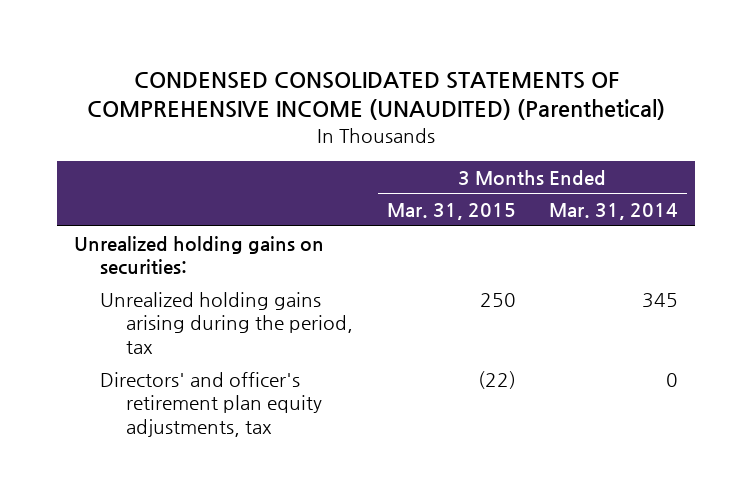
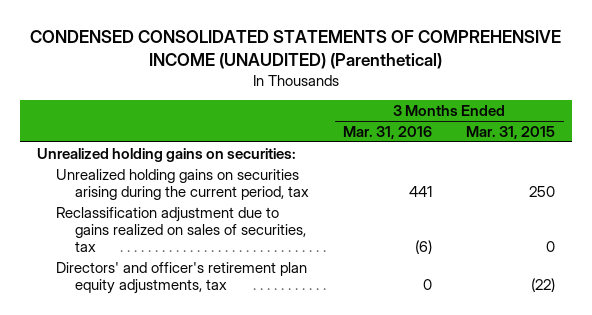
[549,203,679,221] Mar. 31, 2014 -> none
none -> [343,125,433,139] Mar. 31, 2016
[99,291,353,355] Unrealized holding gains arising during the period, tax -> [55,168,310,200] Unrealized holding gains on securities arising during the current period, tax
none -> [55,206,307,252] Reclassification adjustment due to gains realized on sales of securities, tax

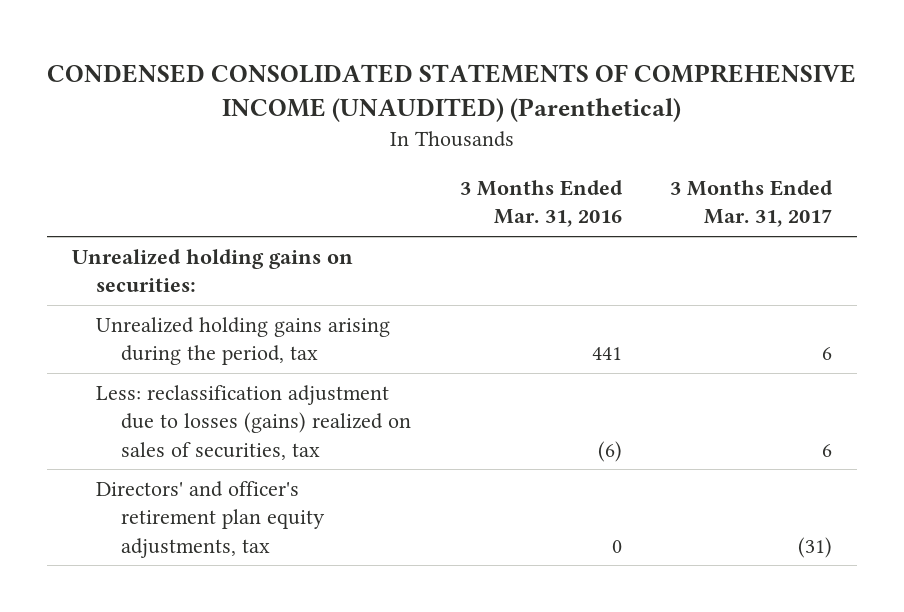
[466,125,556,139] Mar. 31, 2015 -> none
none -> [670,180,834,228] 3 Months Ended Mar. 31, 2017
[55,168,310,200] Unrealized holding gains on securities arising during the current period, tax -> [96,316,391,366] Unrealized holding gains arising during the period, tax
[55,206,307,252] Reclassification adjustment due to gains realized on sales of securities, tax -> [96,384,411,460] Less: reclassification adjustment due to losses (gains) realized on sales of securities, tax

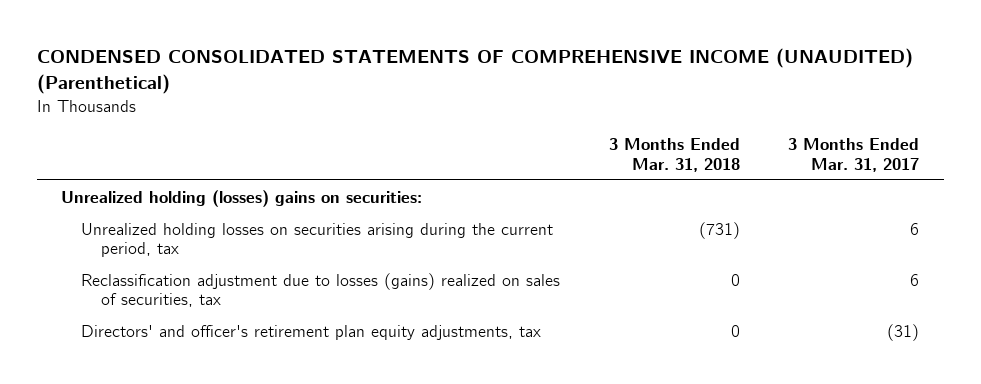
[459,180,623,228] 3 Months Ended Mar. 31, 2016 -> none
none -> [608,137,740,172] 3 Months Ended Mar. 31, 2018
[71,248,353,293] Unrealized holding gains on securities: -> [61,189,423,207] Unrealized holding (losses) gains on securities:
[96,316,391,366] Unrealized holding gains arising during the period, tax -> [81,222,554,258] Unrealized holding losses on securities arising during the current period, tax
[96,384,411,460] Less: reclassification adjustment due to losses (gains) realized on sales of securities, tax -> [81,272,561,308] Reclassification adjustment due to losses (gains) realized on sales of securities, tax

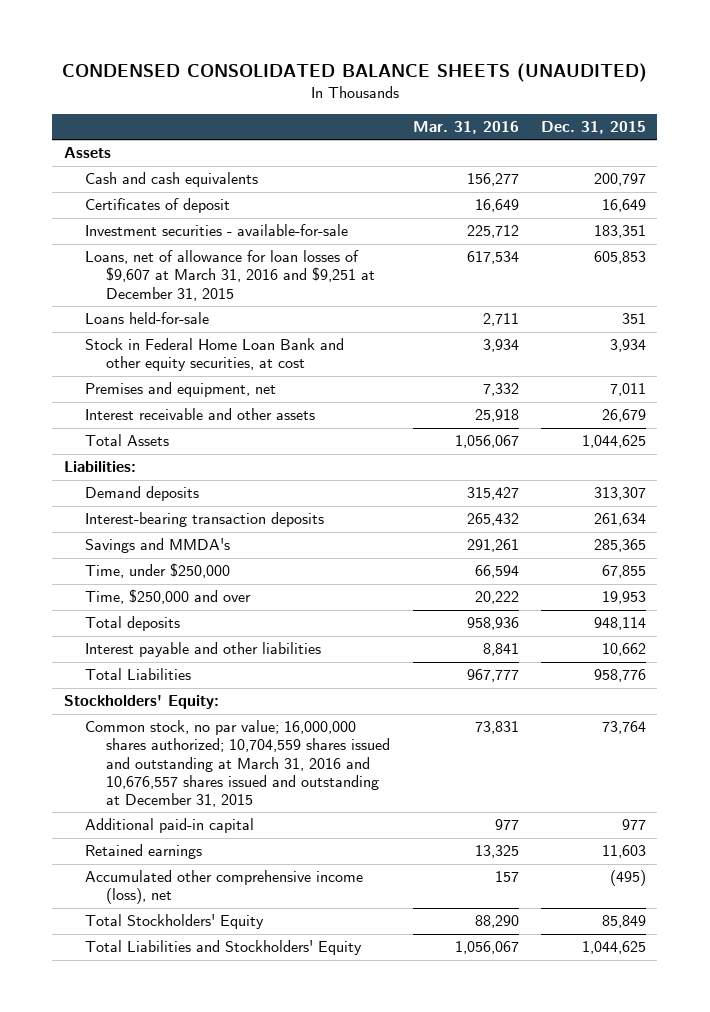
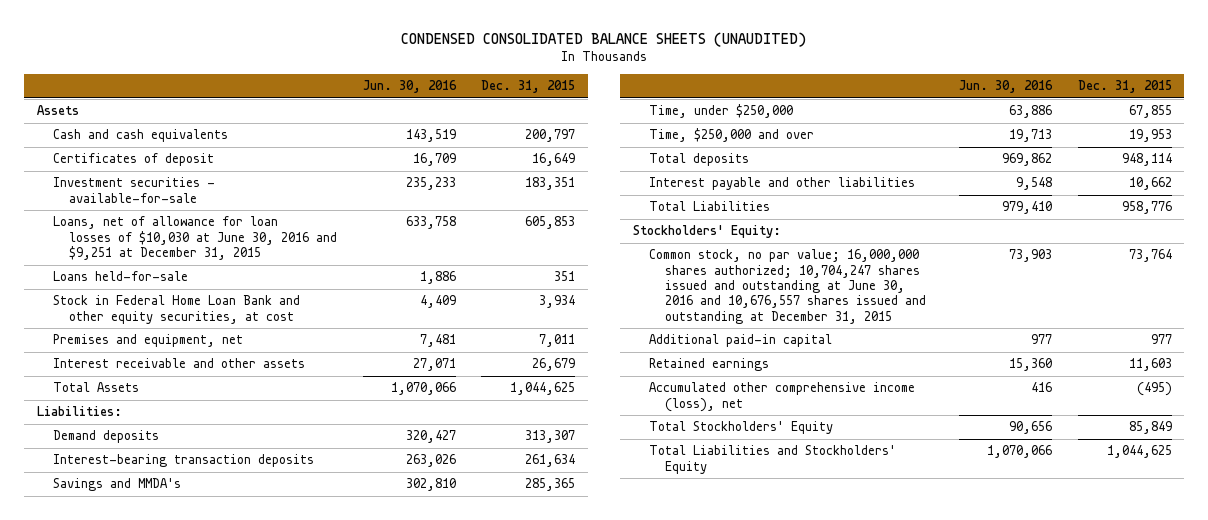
[412,121,519,135] Mar. 31, 2016 -> none
none -> [362,80,457,94] Jun. 30, 2016
[84,250,376,301] Loans, net of allowance for loan losses of $9,607 at March 31, 2016 and $9,251 at December 31, 2015 -> [52,216,338,261] Loans, net of allowance for loan losses of $10,030 at June 30, 2016 and $9,251 at December 31, 2015
[84,720,391,807] Common stock, no par value; 16,000,000 shares authorized; 10,704,559 shares issued and outstanding at March 31, 2016 and 10,676,557 shares issued and outstanding at December 31, 2015 -> [649,249,927,324] Common stock, no par value; 16,000,000 shares authorized; 10,704,247 shares issued and outstanding at June 30, 2016 and 10,676,557 shares issued and outstanding at December 31, 2015

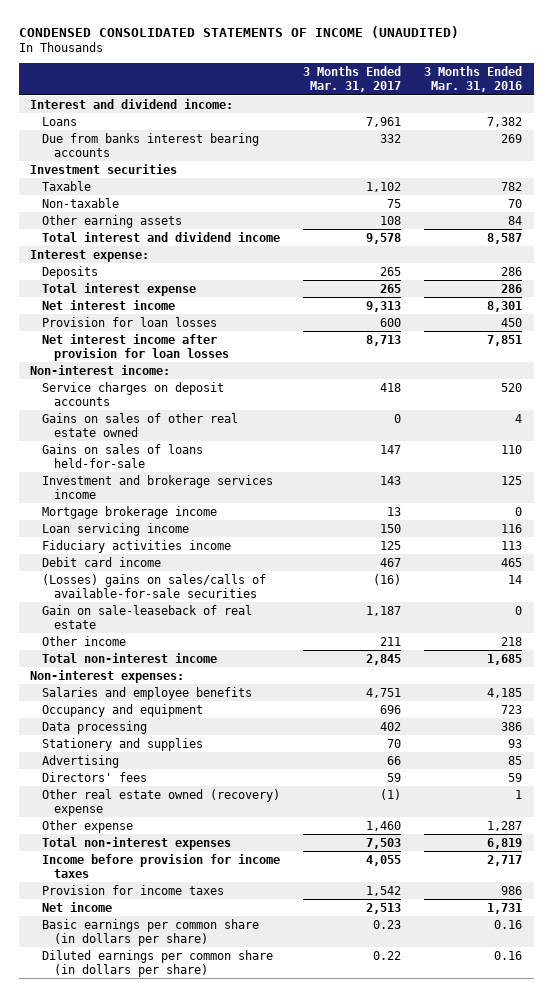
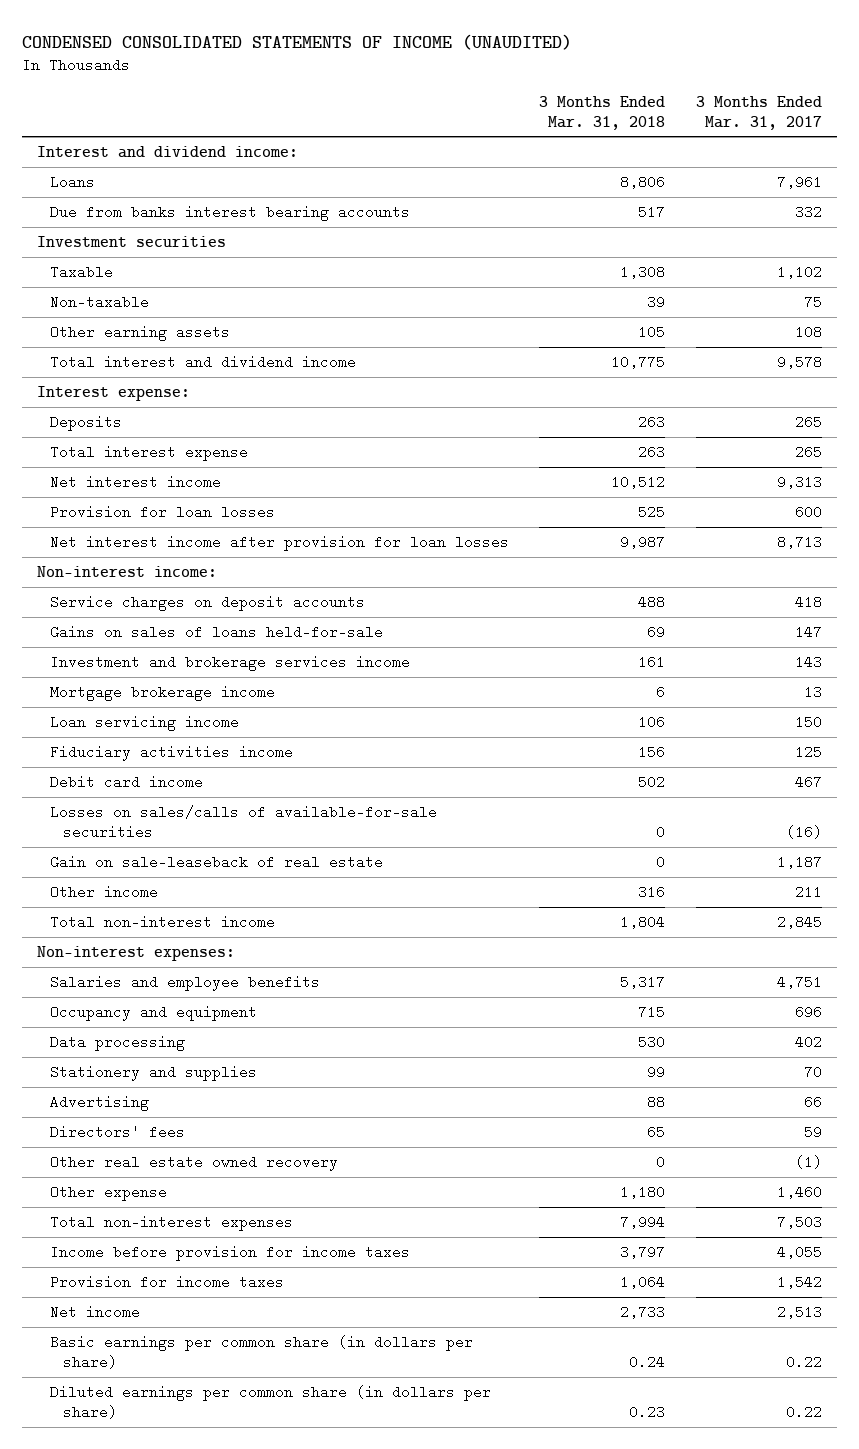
[424,66,523,93] 3 Months Ended Mar. 31, 2016 -> none
none -> [539,95,666,130] 3 Months Ended Mar. 31, 2018
[42,412,239,437] Gains on sales of other real estate owned -> none
[42,573,267,598] (Losses) gains on sales/calls of available-for-sale securities -> [50,805,438,839] Losses on sales/calls of available-for-sale securities
[42,788,281,816] Other real estate owned (recovery) expense -> [50,1155,339,1172] Other real estate owned recovery
[373,919,402,929] 0.23 -> [785,1354,822,1369] 0.22

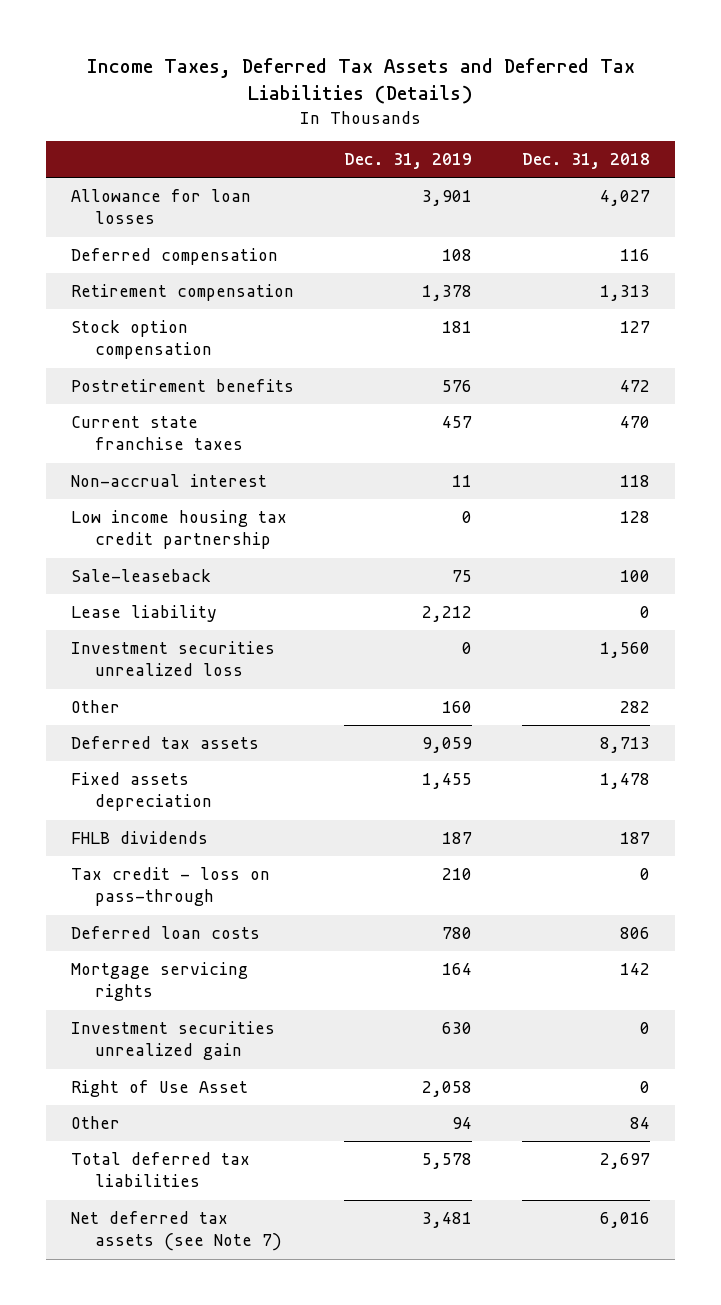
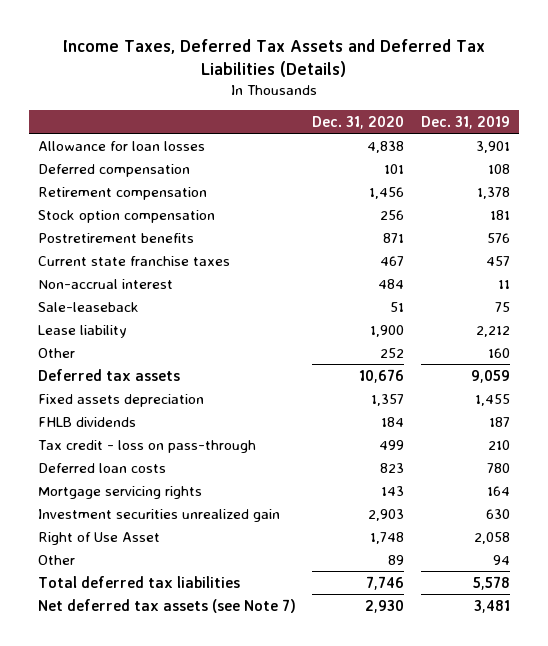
[522,153,651,170] Dec. 31, 2018 -> none
none -> [312,115,405,129] Dec. 31, 2020
[71,510,288,550] Low income housing tax credit partnership -> none
[71,641,276,677] Investment securities unrealized loss -> none

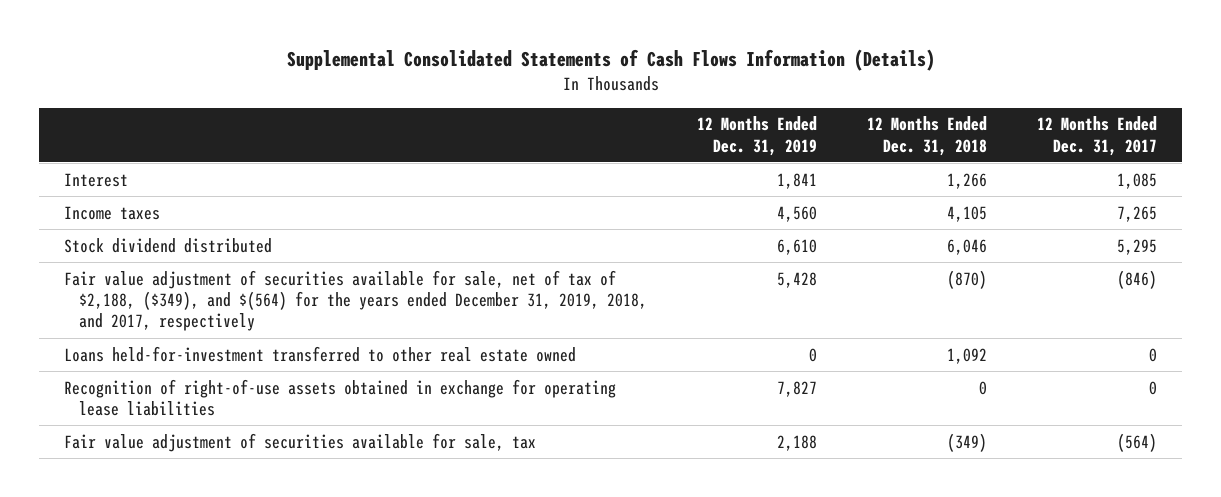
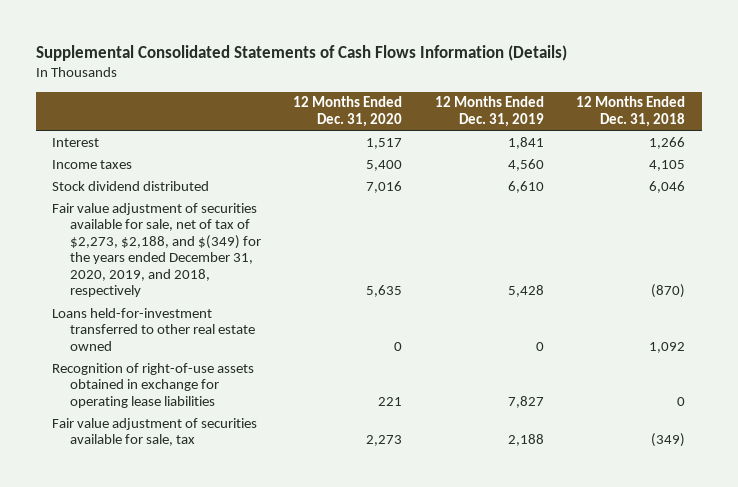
[1036,116,1157,156] 12 Months Ended Dec. 31, 2017 -> none
none -> [293,96,403,127] 12 Months Ended Dec. 31, 2020
[64,269,647,332] Fair value adjustment of securities available for sale, net of tax of $2,188, ($349), and $(564) for the years ended December 31, 2019, 2018, and 2017, respectively -> [52,202,261,298] Fair value adjustment of securities available for sale, net of tax of $2,273, $2,188, and $(349) for the years ended December 31, 2020, 2019, and 2018, respectively

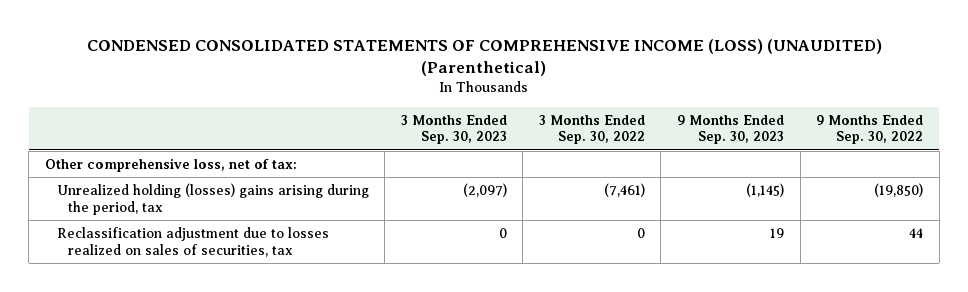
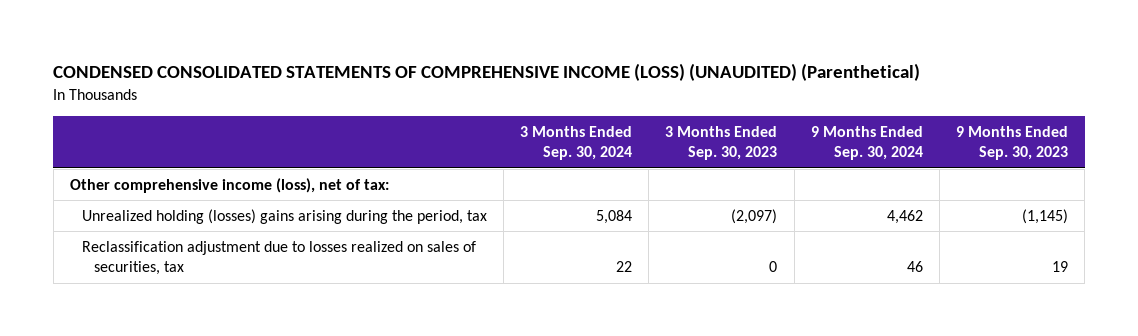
[538,114,645,145] 3 Months Ended Sep. 30, 2022 -> none
[816,114,924,145] 9 Months Ended Sep. 30, 2022 -> none
none -> [520,125,633,161] 3 Months Ended Sep. 30, 2024
none -> [810,125,923,161] 9 Months Ended Sep. 30, 2024
[45,158,298,173] Other comprehensive loss, net of tax: -> [69,177,389,193] Other comprehensive income (loss), net of tax:

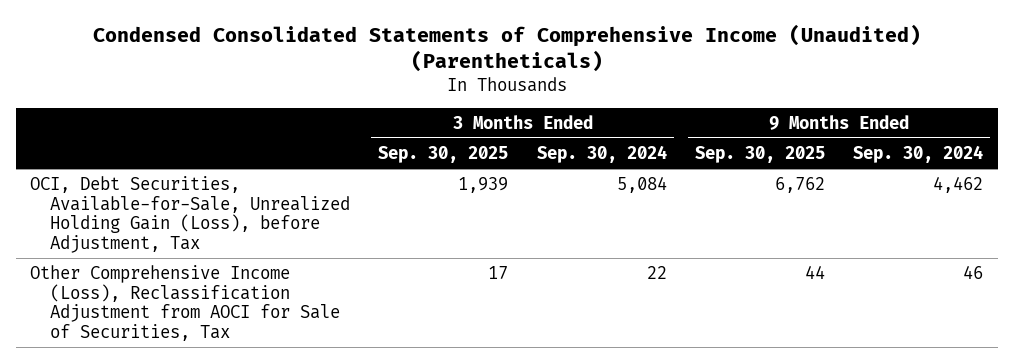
[53,63,921,82] CONDENSED CONSOLIDATED STATEMENTS OF COMPREHENSIVE INCOME (LOSS) (UNAUDITED) (Parenthetical) -> [92,24,921,73] Condensed Consolidated Statements of Comprehensive Income (Unaudited) (Parentheticals)
[665,125,778,161] 3 Months Ended Sep. 30, 2023 -> none
[956,125,1069,161] 9 Months Ended Sep. 30, 2023 -> none
none -> [378,145,509,163] Sep. 30, 2025
none -> [695,145,826,163] Sep. 30, 2025
[69,177,389,193] Other comprehensive income (loss), net of tax: -> none
[81,208,487,224] Unrealized holding (losses) gains arising during the period, tax -> [30,176,351,253] OCI, Debt Securities, Available-for-Sale, Unrealized Holding Gain (Loss), before Adjustment, Tax
[81,240,476,276] Reclassification adjustment due to losses realized on sales of securities, tax -> [30,265,341,341] Other Comprehensive Income (Loss), Reclassification Adjustment from AOCI for Sale of Securities, Tax

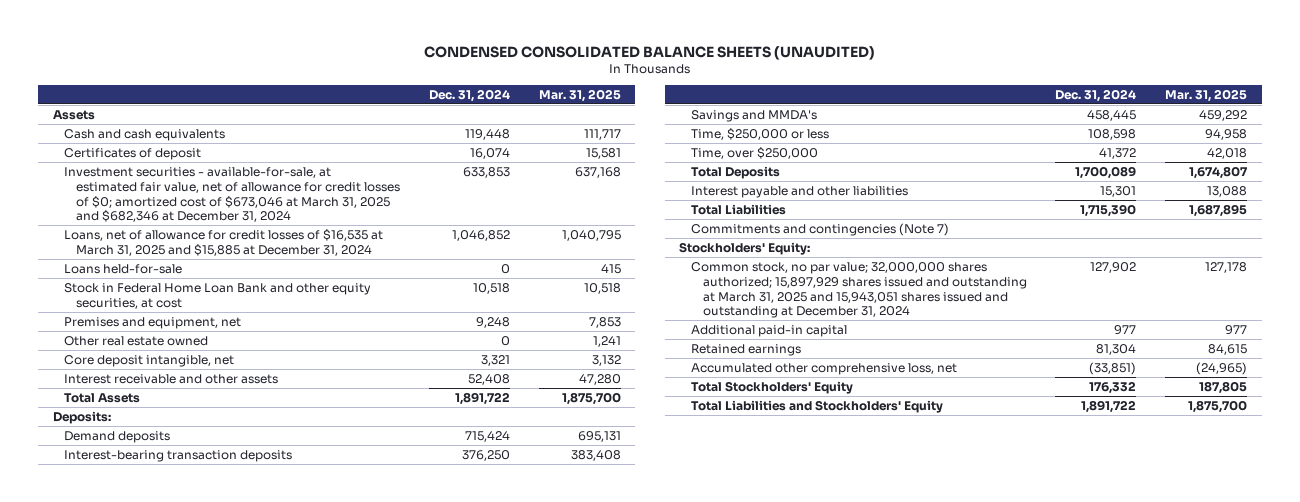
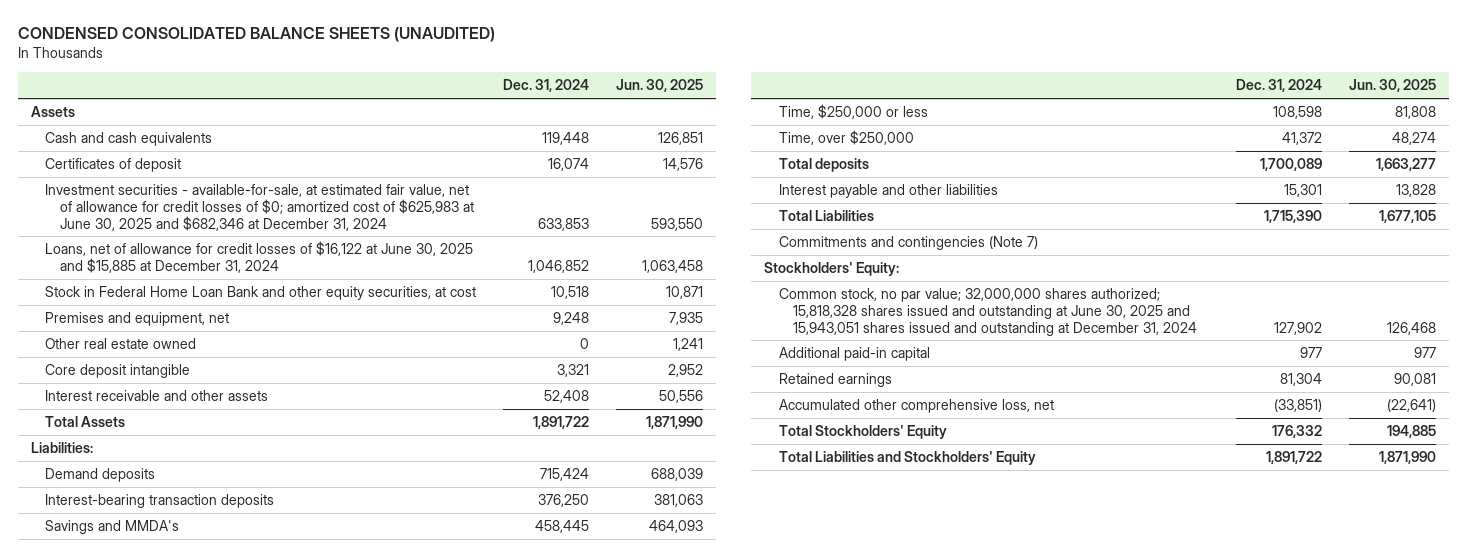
[538,89,621,103] Mar. 31, 2025 -> none
none -> [615,79,703,93] Jun. 30, 2025
[64,263,183,274] Loans held-for-sale -> none
[64,166,400,223] Investment securities - available-for-sale, at estimated fair value, net of allowance for credit losses of $0; amortized cost of $673,046 at March 31, 2025 and $682,346 at December 31, 2024 -> [45,184,474,231] Investment securities - available-for-sale, at estimated fair value, net of allowance for credit losses of $0; amortized cost of $625,983 at June 30, 2025 and $682,346 at December 31, 2024
[64,228,384,256] Loans, net of allowance for credit losses of $16,535 at March 31, 2025 and $15,885 at December 31, 2024 -> [45,241,474,273] Loans, net of allowance for credit losses of $16,122 at June 30, 2025 and $15,885 at December 31, 2024
[64,354,235,367] Core deposit intangible, net -> [45,364,191,379] Core deposit intangible
[52,410,111,424] Deposits: -> none
none -> [30,442,93,454] Liabilities:
[690,165,780,179] Total Deposits -> [778,158,869,173] Total deposits
[690,261,1027,319] Common stock, no par value; 32,000,000 shares authorized; 15,897,929 shares issued and outstanding at March 31, 2025 and 15,943,051 shares issued and outstanding at December 31, 2024 -> [778,288,1198,336] Common stock, no par value; 32,000,000 shares authorized; 15,818,328 shares issued and outstanding at June 30, 2025 and 15,943,051 shares issued and outstanding at December 31, 2024

